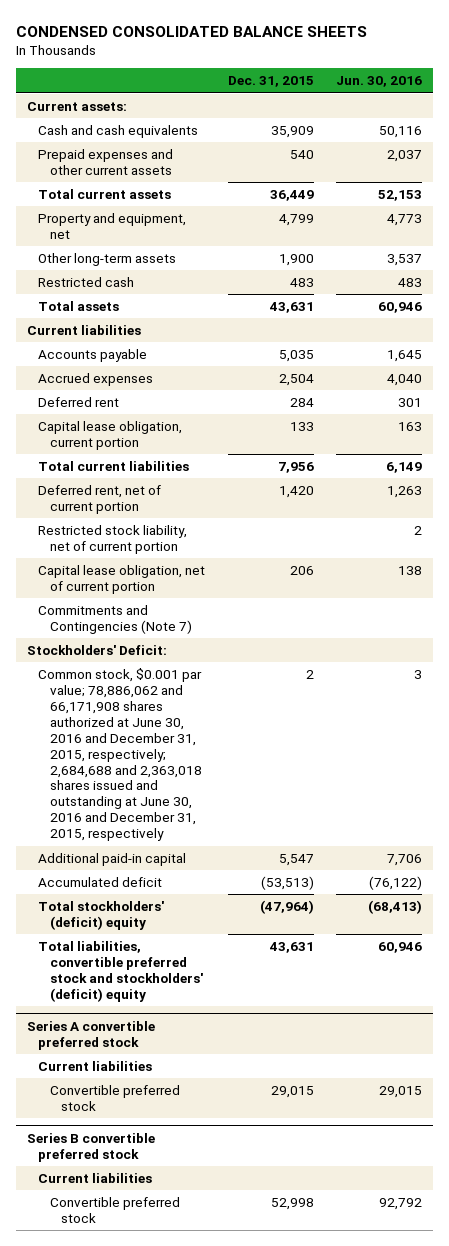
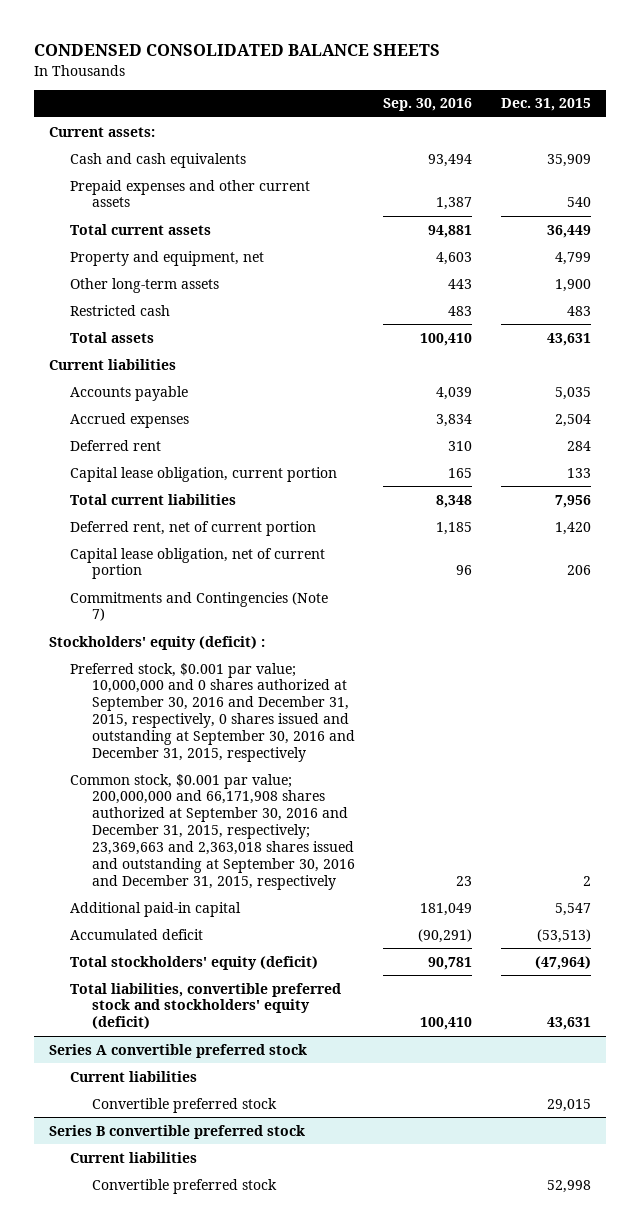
[336,76,423,88] Jun. 30, 2016 -> none
none -> [383,98,473,112] Sep. 30, 2016
[38,524,188,554] Restricted stock liability, net of current portion -> none
[26,644,167,655] Stockholders' Deficit: -> [48,635,265,650] Stockholders' equity (deficit) :
none -> [70,662,355,763] Preferred stock, $0.001 par value; 10,000,000 and 0 shares authorized at September 30, 2016 and December 31, 2015, respectively, 0 shares issued and outstanding at September 30, 2016 and December 31, 2015, respectively
[38,667,203,842] Common stock, $0.001 par value; 78,886,062 and 66,171,908 shares authorized at June 30, 2016 and December 31, 2015, respectively; 2,684,688 and 2,363,018 shares issued and outstanding at June 30, 2016 and December 31, 2015, respectively -> [70,773,355,891] Common stock, $0.001 par value; 200,000,000 and 66,171,908 shares authorized at September 30, 2016 and December 31, 2015, respectively; 23,369,663 and 2,363,018 shares issued and outstanding at September 30, 2016 and December 31, 2015, respectively
[38,900,165,930] Total stockholders' (deficit) equity -> [70,955,319,970] Total stockholders' equity (deficit)
[38,940,203,1002] Total liabilities, convertible preferred stock and stockholders' (deficit) equity -> [70,982,342,1030] Total liabilities, convertible preferred stock and stockholders' equity (deficit)

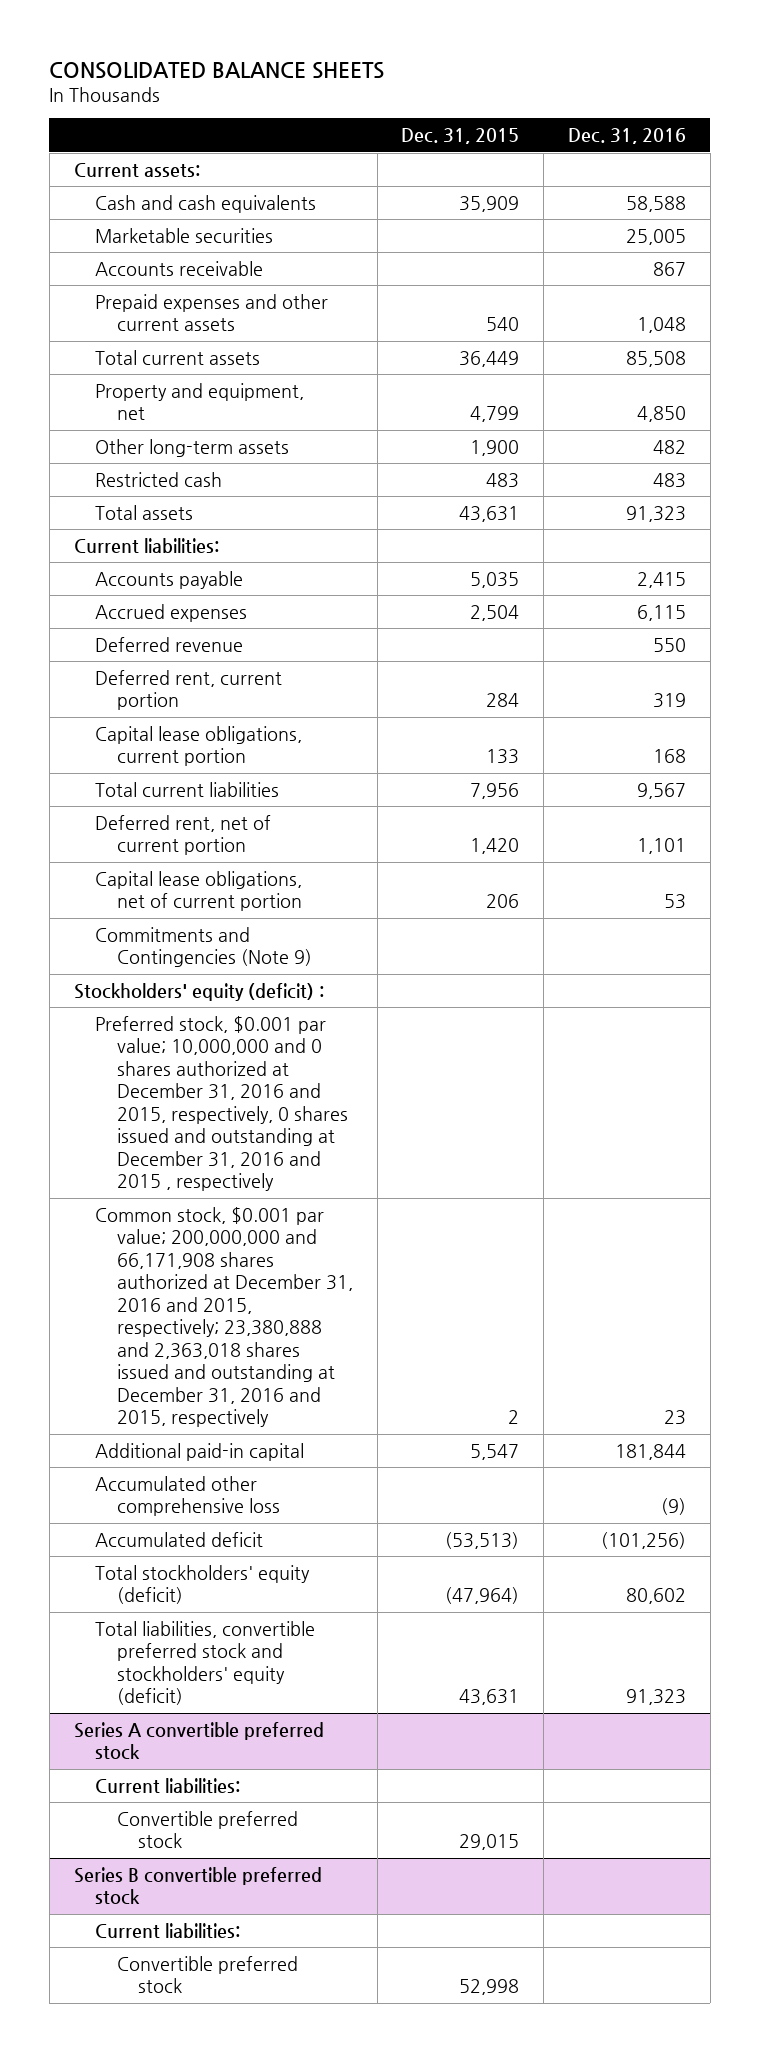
[34,44,441,57] CONDENSED CONSOLIDATED BALANCE SHEETS -> [49,61,385,79] CONSOLIDATED BALANCE SHEETS
[383,98,473,112] Sep. 30, 2016 -> none
none -> [567,128,686,145] Dec. 31, 2016
none -> [95,227,274,243] Marketable securities
none -> [95,260,264,276] Accounts receivable
[48,358,176,370] Current liabilities -> [73,537,219,553] Current liabilities:
none -> [95,636,244,652] Deferred revenue
[70,439,162,451] Deferred rent -> [95,669,283,711] Deferred rent, current portion
[70,466,338,482] Capital lease obligation, current portion -> [95,725,303,767] Capital lease obligations, current portion
[70,547,326,580] Capital lease obligation, net of current portion -> [95,870,303,912] Capital lease obligations, net of current portion
[70,591,329,622] Commitments and Contingencies (Note 7) -> [95,926,312,968] Commitments and Contingencies (Note 9)
[70,662,355,763] Preferred stock, $0.001 par value; 10,000,000 and 0 shares authorized at September 30, 2016 and December 31, 2015, respectively, 0 shares issued and outstanding at September 30, 2016 and December 31, 2015, respectively -> [95,1015,348,1192] Preferred stock, $0.001 par value; 10,000,000 and 0 shares authorized at December 31, 2016 and 2015, respectively, 0 shares issued and outstanding at December 31, 2016 and 2015 , respectively
[70,773,355,891] Common stock, $0.001 par value; 200,000,000 and 66,171,908 shares authorized at September 30, 2016 and December 31, 2015, respectively; 23,369,663 and 2,363,018 shares issued and outstanding at September 30, 2016 and December 31, 2015, respectively -> [95,1206,353,1428] Common stock, $0.001 par value; 200,000,000 and 66,171,908 shares authorized at December 31, 2016 and 2015, respectively; 23,380,888 and 2,363,018 shares issued and outstanding at December 31, 2016 and 2015, respectively
none -> [95,1475,280,1517] Accumulated other comprehensive loss
[70,1070,198,1082] Current liabilities -> [95,1777,241,1793] Current liabilities:
[70,1151,198,1163] Current liabilities -> [95,1922,241,1938] Current liabilities:

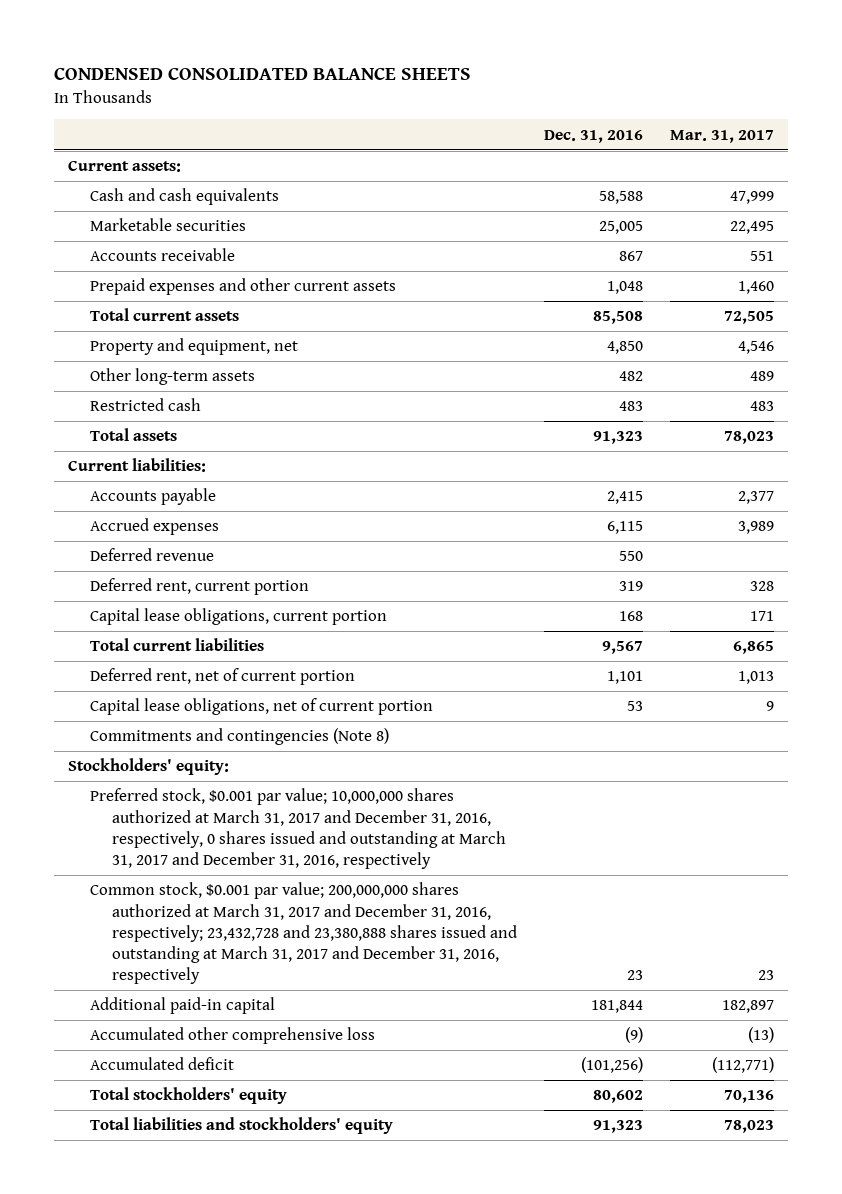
[49,61,385,79] CONSOLIDATED BALANCE SHEETS -> [54,67,472,81] CONDENSED CONSOLIDATED BALANCE SHEETS
[401,128,520,145] Dec. 31, 2015 -> none
none -> [670,129,775,143] Mar. 31, 2017
[95,926,312,968] Commitments and Contingencies (Note 9) -> [89,728,389,746] Commitments and contingencies (Note 8)
[73,982,324,1001] Stockholders' equity (deficit) : -> [67,758,229,776] Stockholders' equity:
[95,1015,348,1192] Preferred stock, $0.001 par value; 10,000,000 and 0 shares authorized at December 31, 2016 and 2015, respectively, 0 shares issued and outstanding at December 31, 2016 and 2015 , respectively -> [89,788,506,869] Preferred stock, $0.001 par value; 10,000,000 shares authorized at March 31, 2017 and December 31, 2016, respectively, 0 shares issued and outstanding at March 31, 2017 and December 31, 2016, respectively
[95,1206,353,1428] Common stock, $0.001 par value; 200,000,000 and 66,171,908 shares authorized at December 31, 2016 and 2015, respectively; 23,380,888 and 2,363,018 shares issued and outstanding at December 31, 2016 and 2015, respectively -> [89,882,517,985] Common stock, $0.001 par value; 200,000,000 shares authorized at March 31, 2017 and December 31, 2016, respectively; 23,432,728 and 23,380,888 shares issued and outstanding at March 31, 2017 and December 31, 2016, respectively
[73,1721,324,1761] Series A convertible preferred stock -> none
[95,1777,241,1793] Current liabilities: -> none
[116,1810,298,1849] Convertible preferred stock -> none
[73,1866,322,1906] Series B convertible preferred stock -> none
[95,1922,241,1938] Current liabilities: -> none
[116,1955,298,1994] Convertible preferred stock -> none
[95,1564,311,1605] Total stockholders' equity (deficit) -> [89,1087,287,1105] Total stockholders' equity
[95,1620,316,1706] Total liabilities, convertible preferred stock and stockholders' equity (deficit) -> [89,1117,393,1135] Total liabilities and stockholders' equity

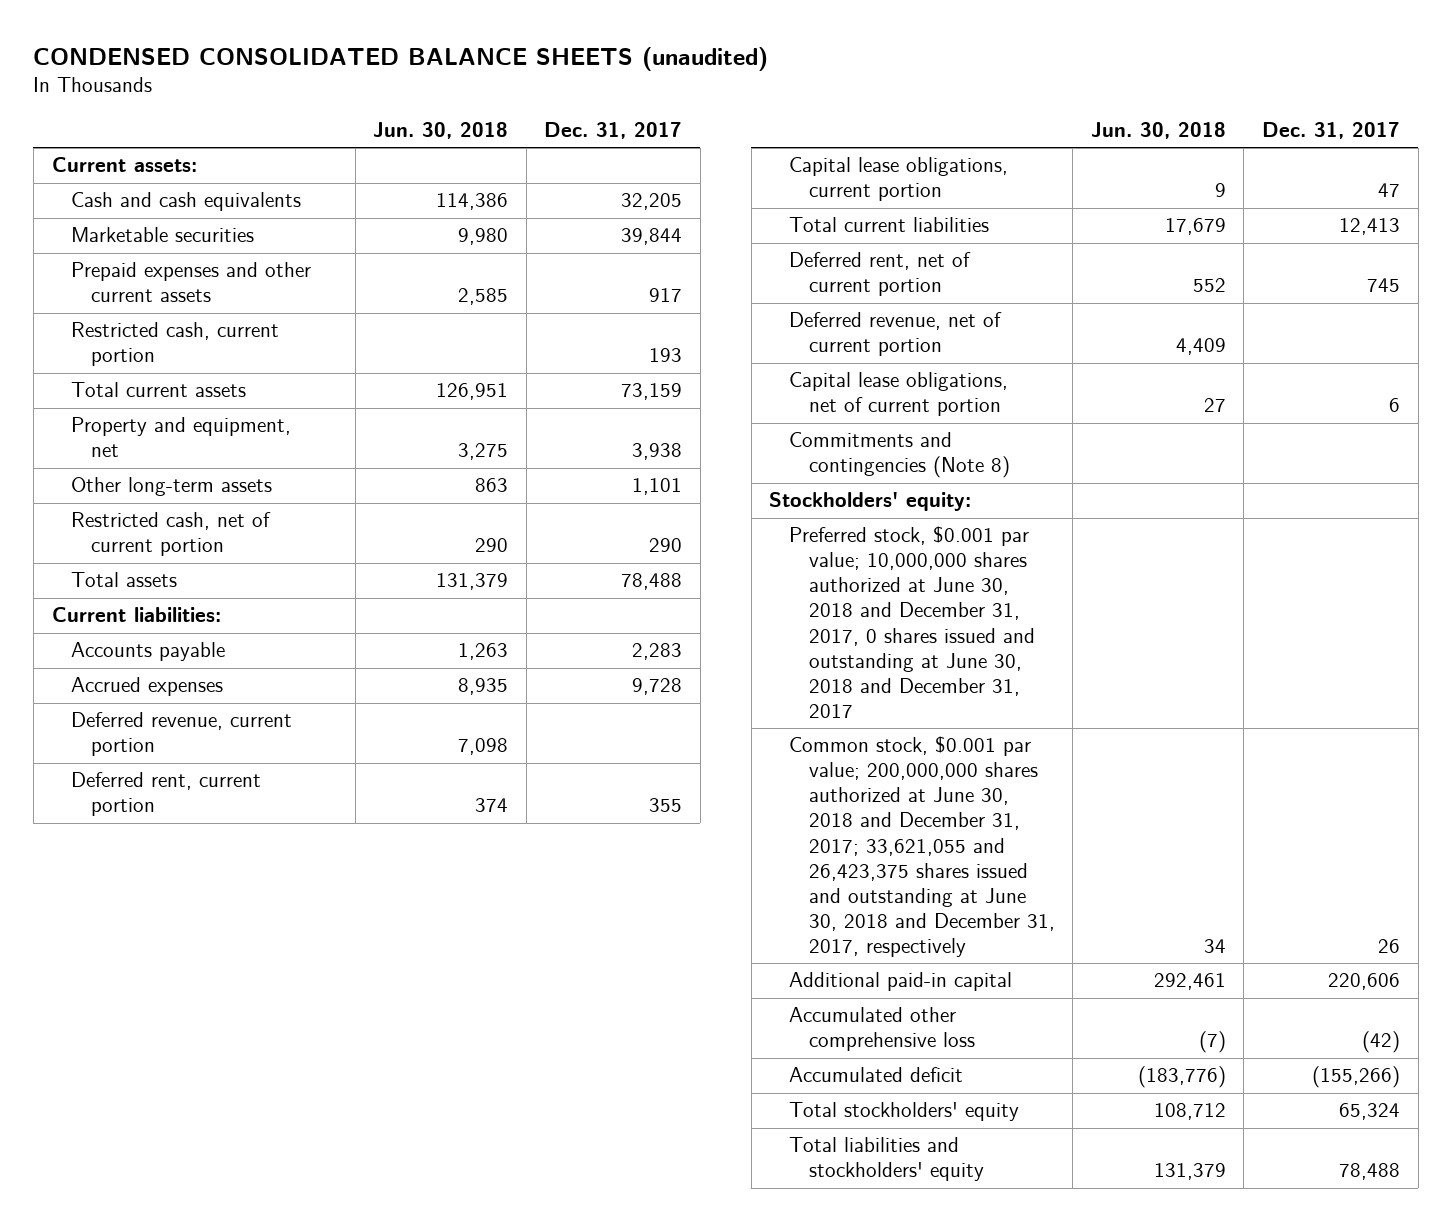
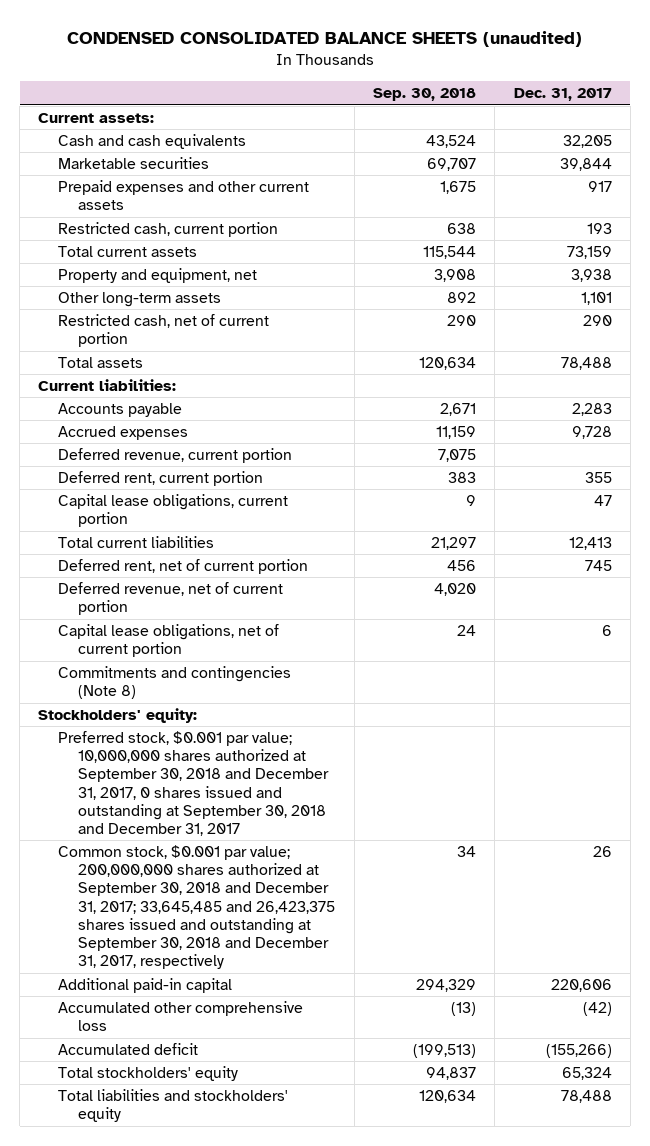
[373,121,509,139] Jun. 30, 2018 -> none
none -> [372,88,476,102] Sep. 30, 2018
[788,526,1035,718] Preferred stock, $0.001 par value; 10,000,000 shares authorized at June 30, 2018 and December 31, 2017, 0 shares issued and outstanding at June 30, 2018 and December 31, 2017 -> [58,731,330,837] Preferred stock, $0.001 par value; 10,000,000 shares authorized at September 30, 2018 and December 31, 2017, 0 shares issued and outstanding at September 30, 2018 and December 31, 2017
[788,736,1055,957] Common stock, $0.001 par value; 200,000,000 shares authorized at June 30, 2018 and December 31, 2017; 33,621,055 and 26,423,375 shares issued and outstanding at June 30, 2018 and December 31, 2017, respectively -> [58,845,336,970] Common stock, $0.001 par value; 200,000,000 shares authorized at September 30, 2018 and December 31, 2017; 33,645,485 and 26,423,375 shares issued and outstanding at September 30, 2018 and December 31, 2017, respectively

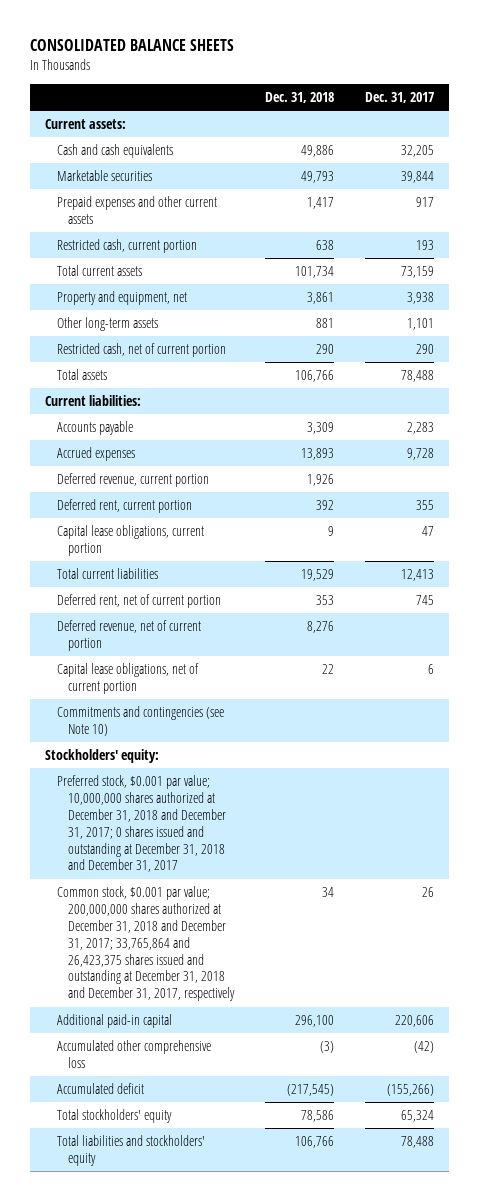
[66,31,582,48] CONDENSED CONSOLIDATED BALANCE SHEETS (unaudited) -> [30,39,235,52] CONSOLIDATED BALANCE SHEETS
[372,88,476,102] Sep. 30, 2018 -> none
none -> [265,92,335,104] Dec. 31, 2018
[58,666,292,700] Commitments and contingencies (Note 8) -> [56,706,224,736] Commitments and contingencies (see Note 10)
[58,731,330,837] Preferred stock, $0.001 par value; 10,000,000 shares authorized at September 30, 2018 and December 31, 2017, 0 shares issued and outstanding at September 30, 2018 and December 31, 2017 -> [56,775,227,873] Preferred stock, $0.001 par value; 10,000,000 shares authorized at December 31, 2018 and December 31, 2017; 0 shares issued and outstanding at December 31, 2018 and December 31, 2017
[58,845,336,970] Common stock, $0.001 par value; 200,000,000 shares authorized at September 30, 2018 and December 31, 2017; 33,645,485 and 26,423,375 shares issued and outstanding at September 30, 2018 and December 31, 2017, respectively -> [56,886,236,1002] Common stock, $0.001 par value; 200,000,000 shares authorized at December 31, 2018 and December 31, 2017; 33,765,864 and 26,423,375 shares issued and outstanding at December 31, 2018 and December 31, 2017, respectively

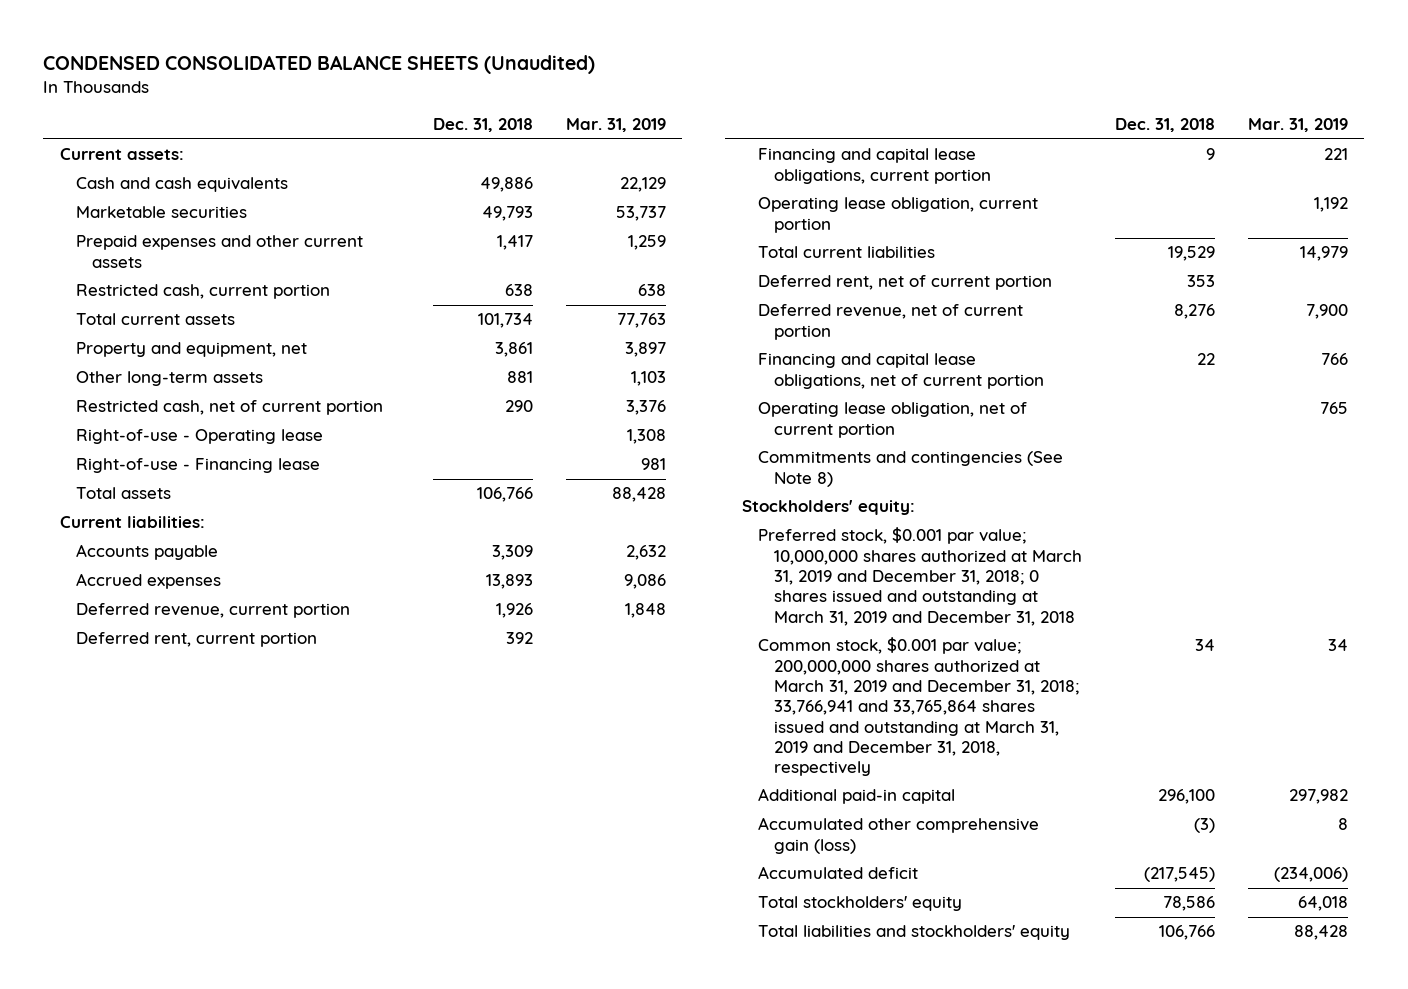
[30,39,235,52] CONSOLIDATED BALANCE SHEETS -> [43,54,596,74] CONDENSED CONSOLIDATED BALANCE SHEETS (Unaudited)
[364,92,434,104] Dec. 31, 2017 -> none
none -> [565,118,666,133] Mar. 31, 2019
none -> [75,429,323,445] Right-of-use - Operating lease
none -> [75,458,320,474] Right-of-use - Financing lease
[56,525,204,556] Capital lease obligations, current portion -> [757,148,991,184] Financing and capital lease obligations, current portion
none -> [757,197,1038,233] Operating lease obligation, current portion
[56,663,199,694] Capital lease obligations, net of current portion -> [757,353,1044,389] Financing and capital lease obligations, net of current portion
none -> [757,402,1027,438] Operating lease obligation, net of current portion
[56,706,224,736] Commitments and contingencies (see Note 10) -> [757,451,1063,487] Commitments and contingencies (See Note 8)
[56,775,227,873] Preferred stock, $0.001 par value; 10,000,000 shares authorized at December 31, 2018 and December 31, 2017; 0 shares issued and outstanding at December 31, 2018 and December 31, 2017 -> [757,527,1082,626] Preferred stock, $0.001 par value; 10,000,000 shares authorized at March 31, 2019 and December 31, 2018; 0 shares issued and outstanding at March 31, 2019 and December 31, 2018
[56,886,236,1002] Common stock, $0.001 par value; 200,000,000 shares authorized at December 31, 2018 and December 31, 2017; 33,765,864 and 26,423,375 shares issued and outstanding at December 31, 2018 and December 31, 2017, respectively -> [757,637,1079,777] Common stock, $0.001 par value; 200,000,000 shares authorized at March 31, 2019 and December 31, 2018; 33,766,941 and 33,765,864 shares issued and outstanding at March 31, 2019 and December 31, 2018, respectively
[56,1040,211,1068] Accumulated other comprehensive loss -> [757,817,1039,854] Accumulated other comprehensive gain (loss)

